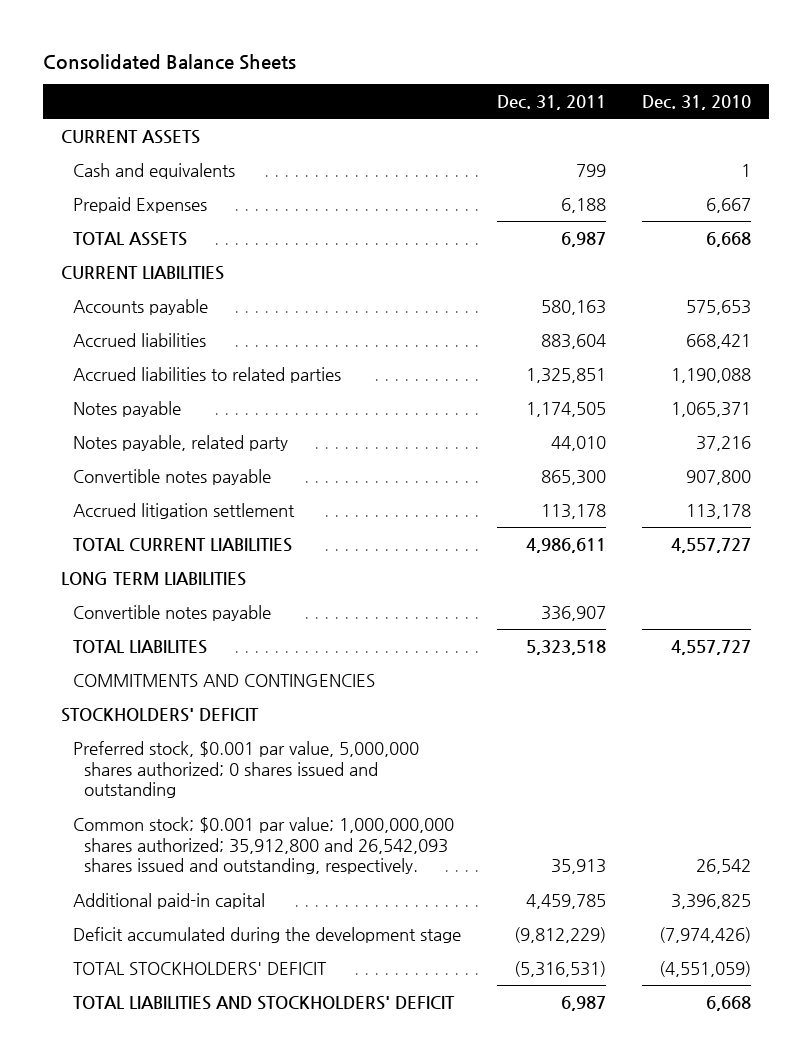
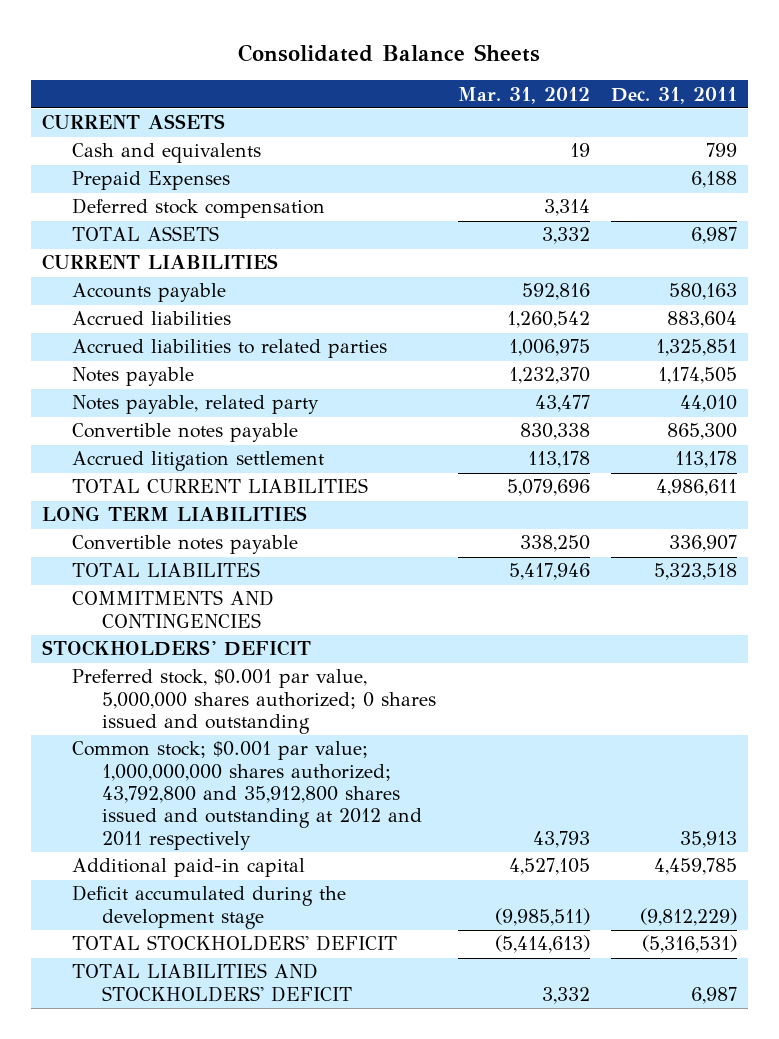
[642,94,752,110] Dec. 31, 2010 -> none
none -> [457,86,590,104] Mar. 31, 2012
none -> [71,198,325,219] Deferred stock compensation
[72,816,454,875] Common stock; $0.001 par value; 1,000,000,000 shares authorized; 35,912,800 and 26,542,093 shares issued and outstanding, respectively. -> [71,741,422,850] Common stock; $0.001 par value; 1,000,000,000 shares authorized; 43,792,800 and 35,912,800 shares issued and outstanding at 2012 and 2011 respectively

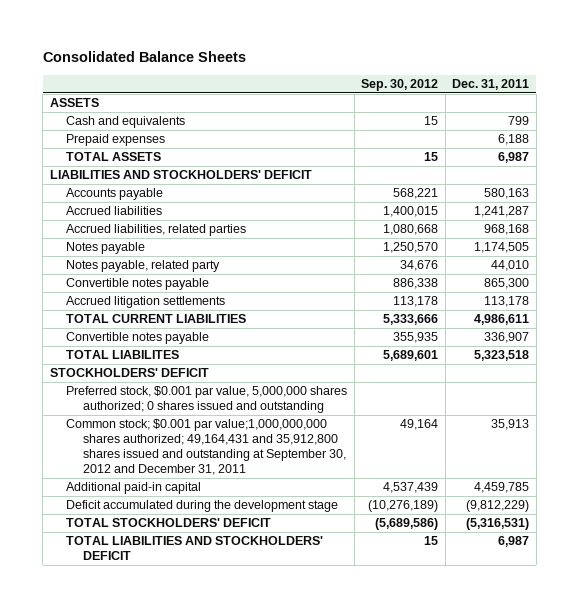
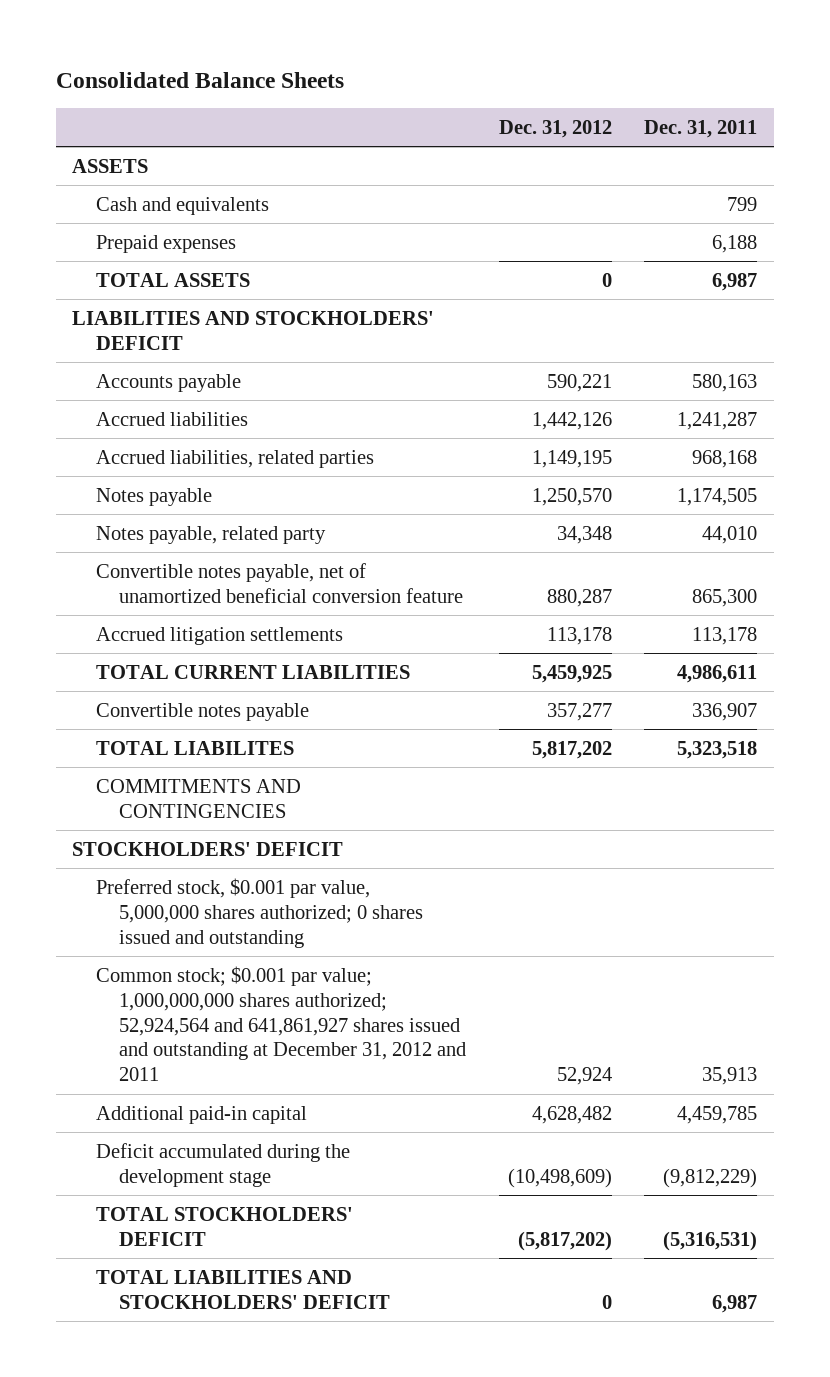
[361,78,439,91] Sep. 30, 2012 -> none
none -> [498,119,612,138] Dec. 31, 2012
[66,278,210,291] Convertible notes payable -> [95,562,464,603] Convertible notes payable, net of unamortized beneficial conversion feature
none -> [95,778,301,818] COMMITMENTS AND CONTINGENCIES
[66,419,347,475] Common stock; $0.001 par value;1,000,000,000 shares authorized; 49,164,431 and 35,912,800 shares issued and outstanding at September 30, 2012 and December 31, 2011 -> [95,965,467,1082] Common stock; $0.001 par value; 1,000,000,000 shares authorized; 52,924,564 and 641,861,927 shares issued and outstanding at December 31, 2012 and 2011

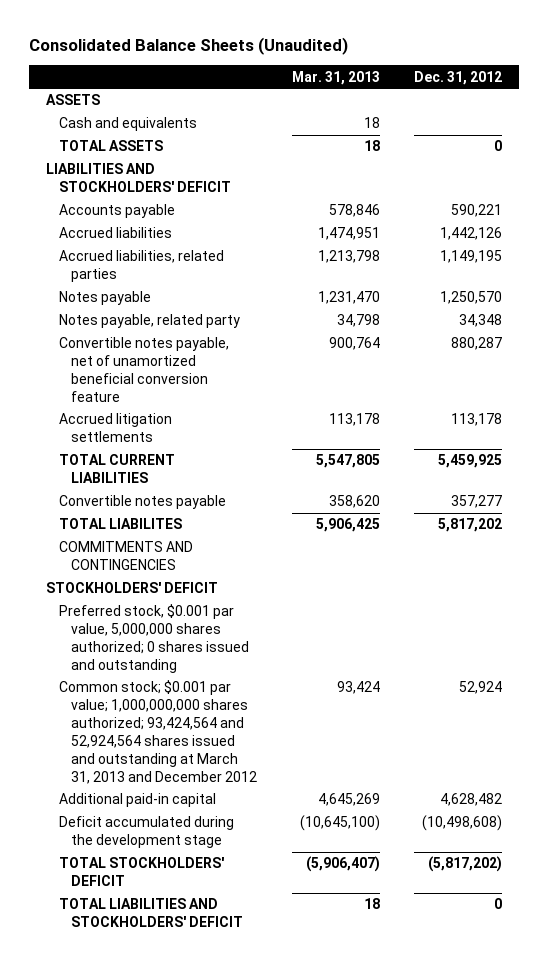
[56,71,345,88] Consolidated Balance Sheets -> [29,37,349,56] Consolidated Balance Sheets (Unaudited)
[644,119,758,138] Dec. 31, 2011 -> none
none -> [291,70,380,85] Mar. 31, 2013
[95,234,236,253] Prepaid expenses -> none
[95,965,467,1082] Common stock; $0.001 par value; 1,000,000,000 shares authorized; 52,924,564 and 641,861,927 shares issued and outstanding at December 31, 2012 and 2011 -> [58,680,258,784] Common stock; $0.001 par value; 1,000,000,000 shares authorized; 93,424,564 and 52,924,564 shares issued and outstanding at March 31, 2013 and December 2012
[507,1167,612,1188] (10,498,609) -> [422,815,503,832] (10,498,608)

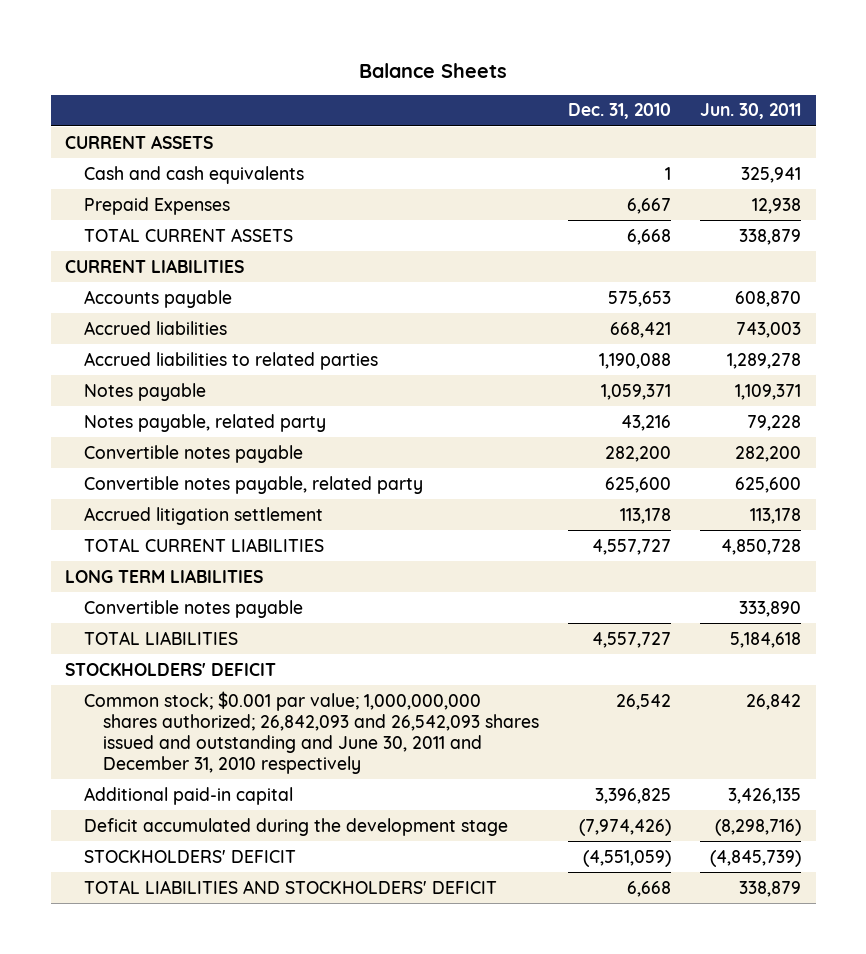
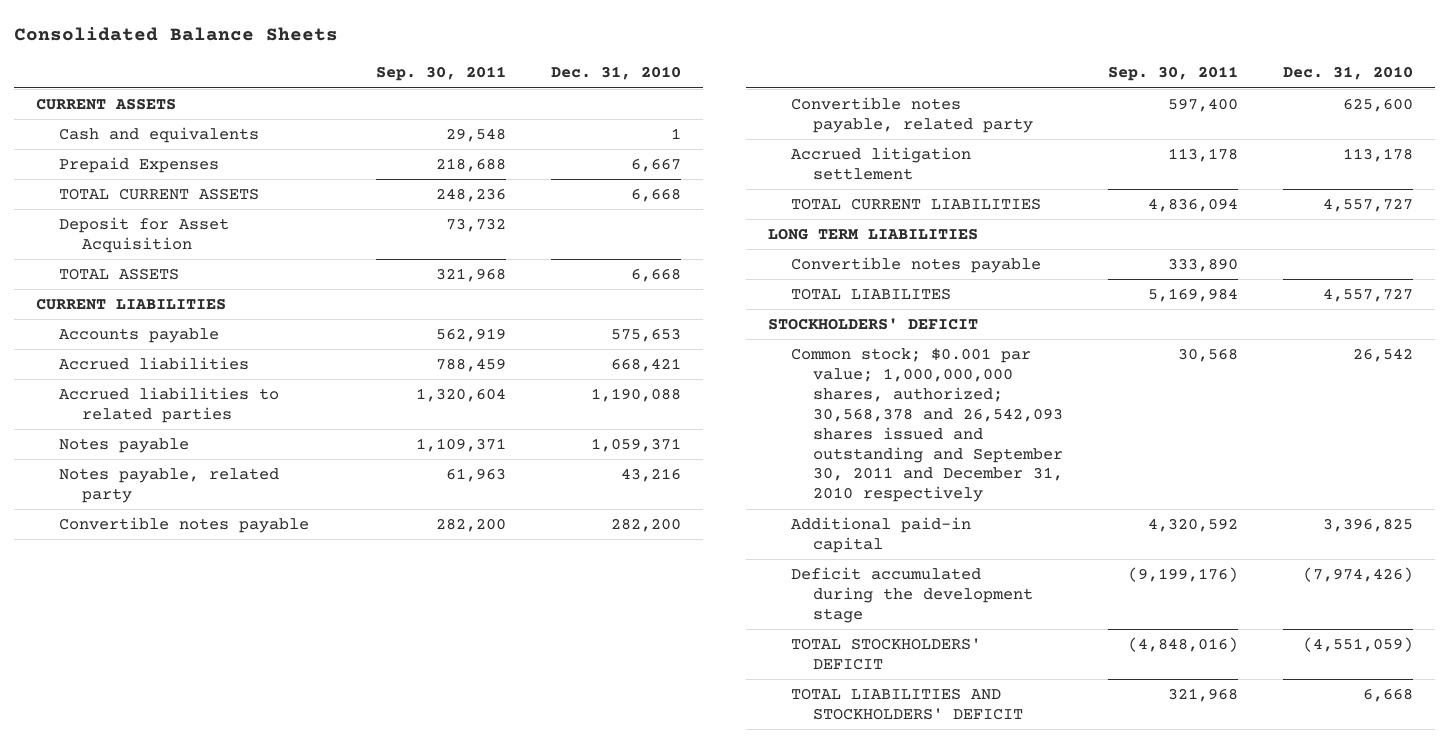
[359,62,508,78] Balance Sheets -> [14,27,339,42] Consolidated Balance Sheets
[700,103,802,120] Jun. 30, 2011 -> none
none -> [376,66,507,82] Sep. 30, 2011
[84,165,305,184] Cash and cash equivalents -> [59,127,260,144] Cash and equivalents
none -> [59,217,230,253] Deposit for Asset Acquisition
none -> [59,268,180,281] TOTAL ASSETS
[84,630,239,645] TOTAL LIABILITIES -> [790,288,951,301] TOTAL LIABILITES
[84,690,540,774] Common stock; $0.001 par value; 1,000,000,000 shares authorized; 26,842,093 and 26,542,093 shares issued and outstanding and June 30, 2011 and December 31, 2010 respectively -> [790,348,1064,503] Common stock; $0.001 par value; 1,000,000,000 shares, authorized; 30,568,378 and 26,542,093 shares issued and outstanding and September 30, 2011 and December 31, 2010 respectively
[84,849,297,863] STOCKHOLDERS' DEFICIT -> [790,638,981,670] TOTAL STOCKHOLDERS' DEFICIT

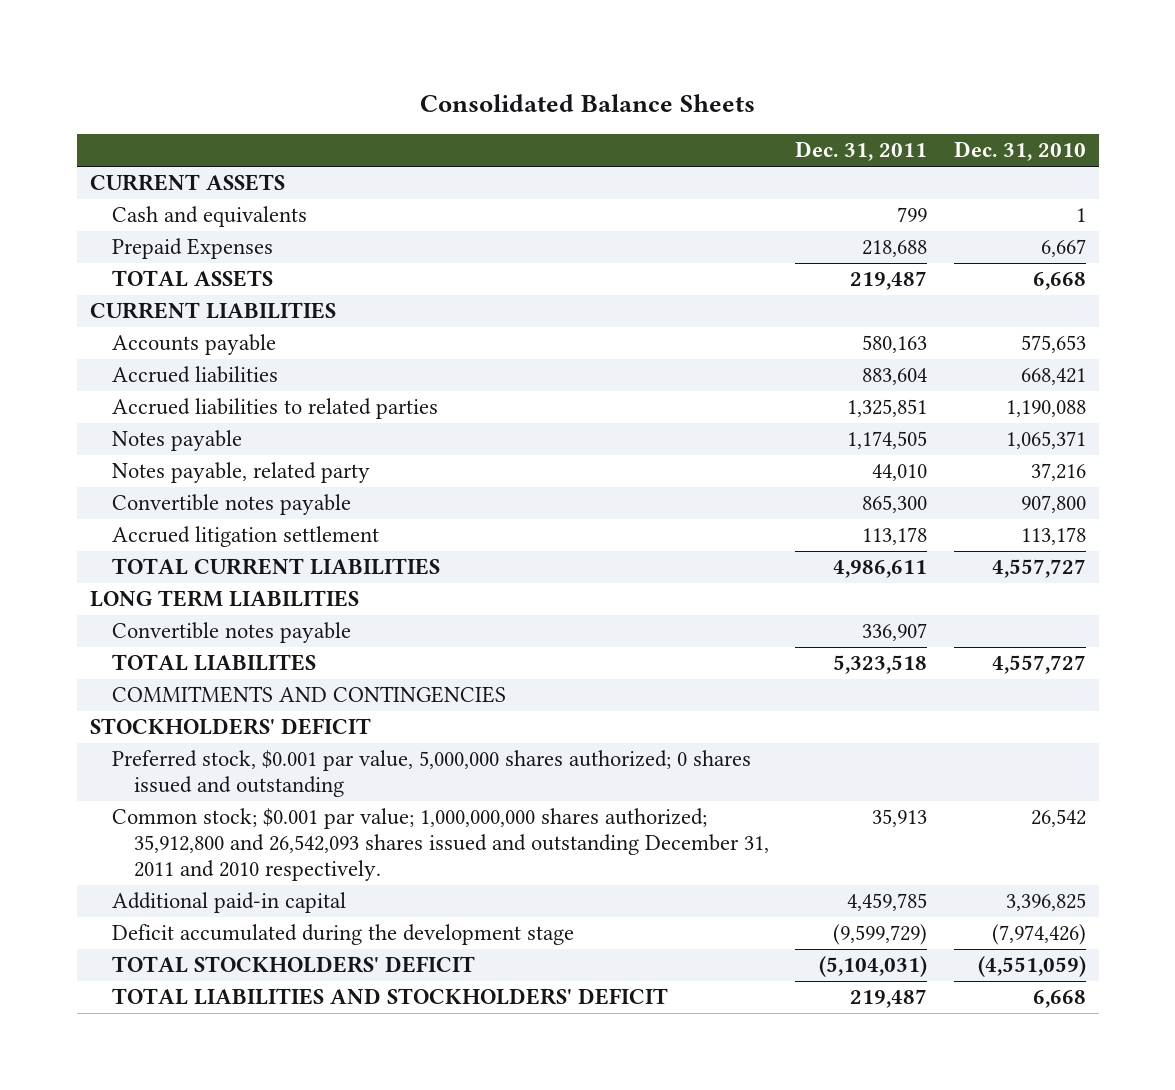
[376,66,507,82] Sep. 30, 2011 -> none
none -> [795,141,928,162] Dec. 31, 2011
[59,188,260,201] TOTAL CURRENT ASSETS -> none
[59,217,230,253] Deposit for Asset Acquisition -> none
[790,97,1034,133] Convertible notes payable, related party -> none
[591,438,682,453] 1,059,371 -> [1005,431,1086,450] 1,065,371
[621,468,682,483] 43,216 -> [1030,463,1086,482] 37,216
[611,518,682,533] 282,200 -> [1020,495,1086,514] 907,800
none -> [112,686,507,704] COMMITMENTS AND CONTINGENCIES
none -> [112,750,752,798] Preferred stock, $0.001 par value, 5,000,000 shares authorized; 0 shares issued and outstanding
[790,348,1064,503] Common stock; $0.001 par value; 1,000,000,000 shares, authorized; 30,568,378 and 26,542,093 shares issued and outstanding and September 30, 2011 and December 31, 2010 respectively -> [112,808,770,882] Common stock; $0.001 par value; 1,000,000,000 shares authorized; 35,912,800 and 26,542,093 shares issued and outstanding December 31, 2011 and 2010 respectively.

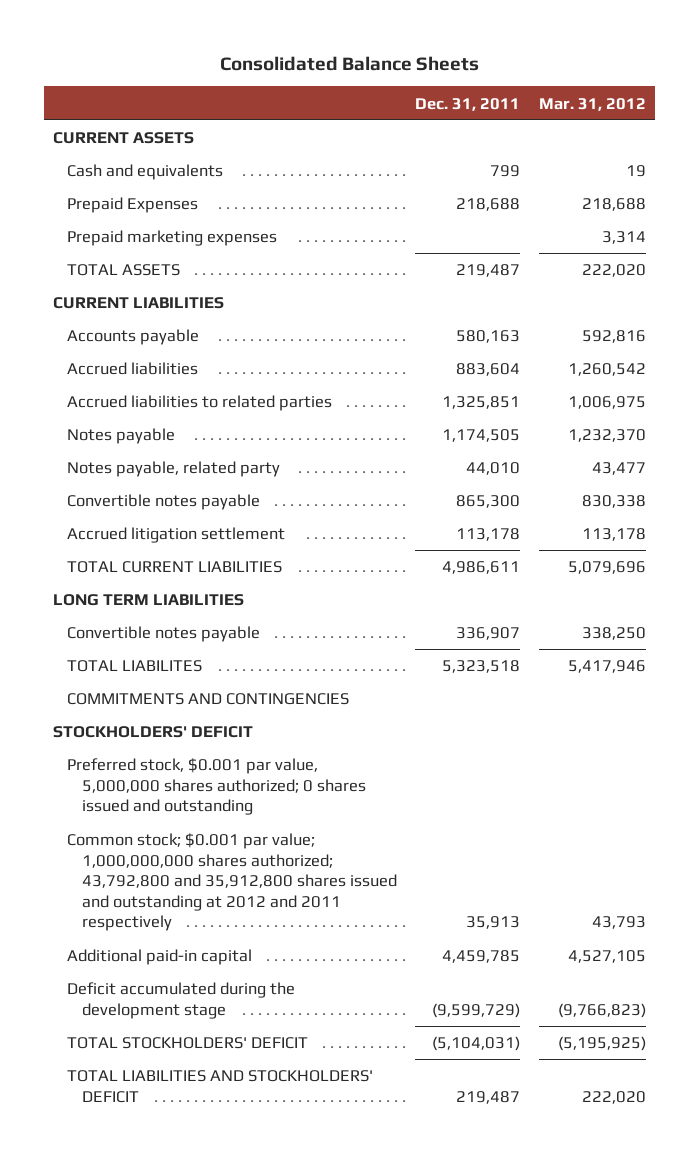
[953,141,1086,162] Dec. 31, 2010 -> none
none -> [538,97,646,111] Mar. 31, 2012
none -> [67,230,278,247] Prepaid marketing expenses
[112,808,770,882] Common stock; $0.001 par value; 1,000,000,000 shares authorized; 35,912,800 and 26,542,093 shares issued and outstanding December 31, 2011 and 2010 respectively. -> [67,833,397,932] Common stock; $0.001 par value; 1,000,000,000 shares authorized; 43,792,800 and 35,912,800 shares issued and outstanding at 2012 and 2011 respectively

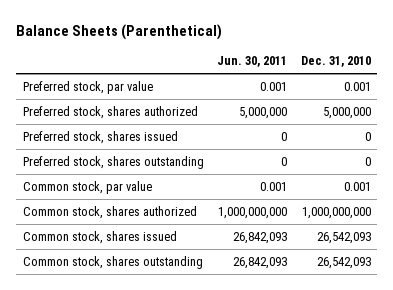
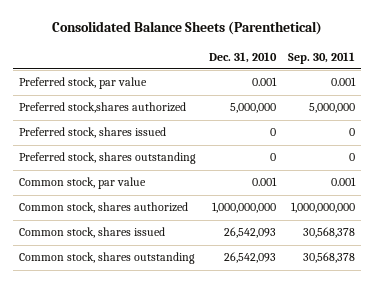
[15,23,222,40] Balance Sheets (Parenthetical) -> [52,21,323,36] Consolidated Balance Sheets (Parenthetical)
[217,56,288,68] Jun. 30, 2011 -> none
none -> [288,51,356,64] Sep. 30, 2011
[22,105,198,119] Preferred stock, shares authorized -> [19,102,187,114] Preferred stock,shares authorized

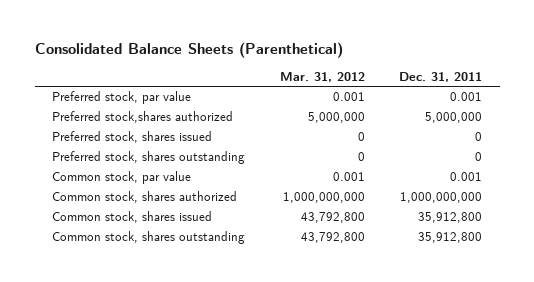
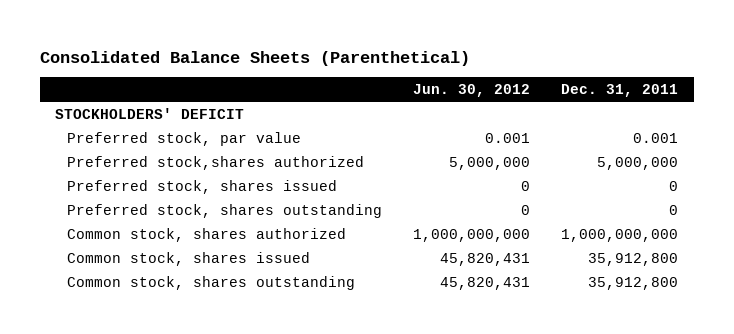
[279,71,365,82] Mar. 31, 2012 -> none
none -> [413,84,531,98] Jun. 30, 2012
none -> [55,107,245,119] STOCKHOLDERS' DEFICIT
[52,171,192,185] Common stock, par value -> none

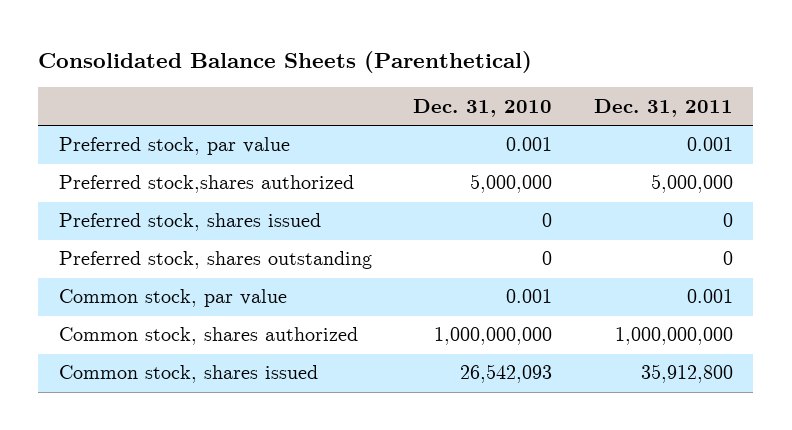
[413,84,531,98] Jun. 30, 2012 -> none
none -> [413,98,553,117] Dec. 31, 2010
[55,107,245,119] STOCKHOLDERS' DEFICIT -> none
none -> [58,289,287,308] Common stock, par value
[67,275,356,290] Common stock, shares outstanding -> none

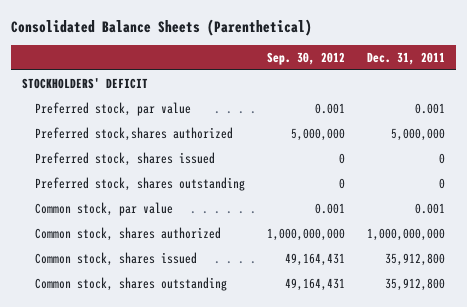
[413,98,553,117] Dec. 31, 2010 -> none
none -> [266,51,345,65] Sep. 30, 2012
none -> [22,78,149,90] STOCKHOLDERS' DEFICIT
none -> [34,277,227,292] Common stock, shares outstanding

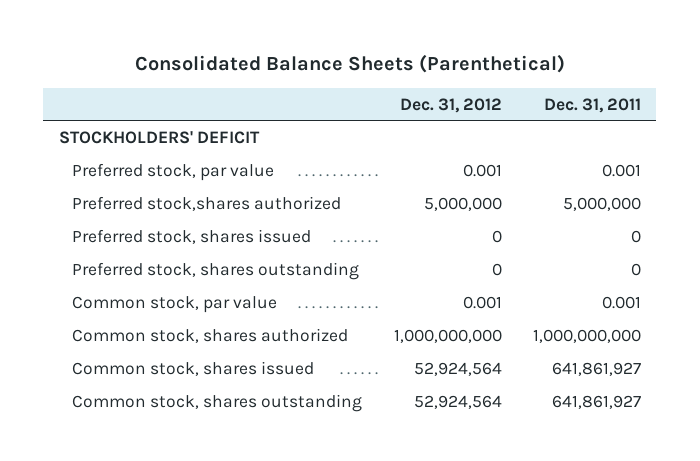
[266,51,345,65] Sep. 30, 2012 -> none
none -> [399,97,502,113] Dec. 31, 2012
[384,253,445,267] 35,912,800 -> [551,361,641,376] 641,861,927
[384,278,445,292] 35,912,800 -> [551,394,641,409] 641,861,927

